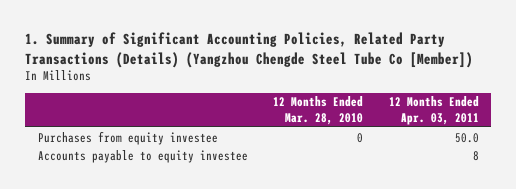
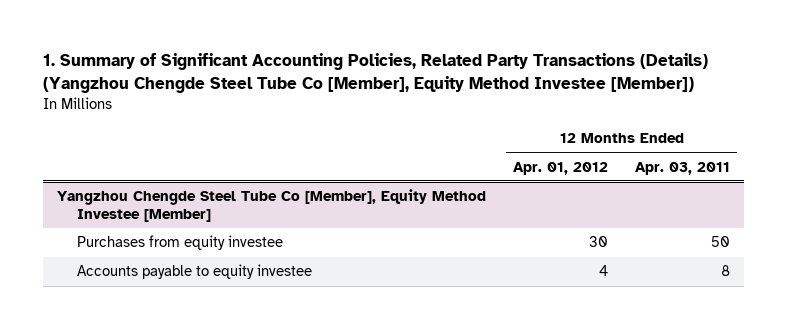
[25,32,474,68] 1. Summary of Significant Accounting Policies, Related Party Transactions (Details) (Yangzhou Chengde Steel Tube Co [Member]) -> [43,53,709,93] 1. Summary of Significant Accounting Policies, Related Party Transactions (Details) (Yangzhou Chengde Steel Tube Co [Member], Equity Method Investee [Member])
[273,96,364,125] 12 Months Ended Mar. 28, 2010 -> none
none -> [513,161,609,175] Apr. 01, 2012
none -> [56,189,486,223] Yangzhou Chengde Steel Tube Co [Member], Equity Method Investee [Member]
[454,132,479,143] 50.0 -> [711,236,731,248] 50

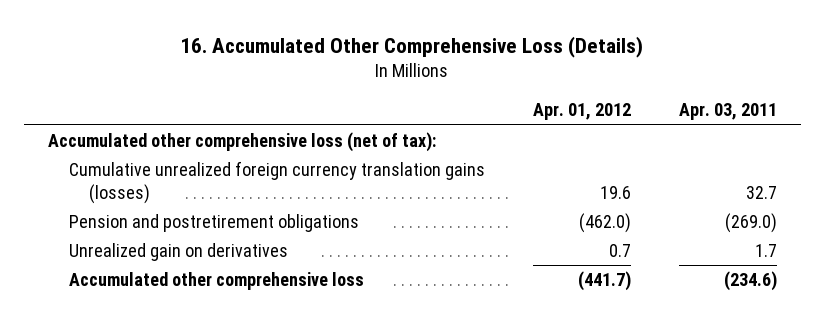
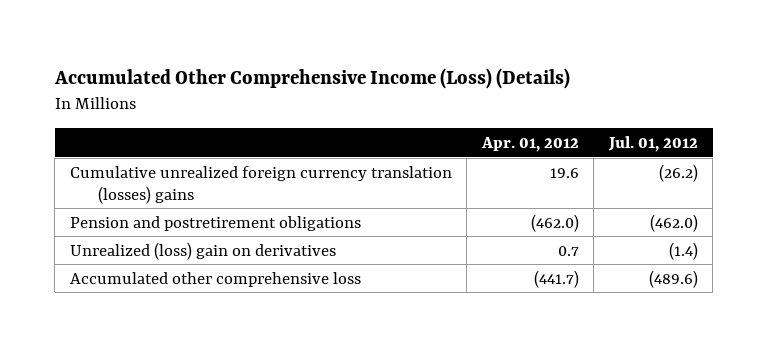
[180,35,644,58] 16. Accumulated Other Comprehensive Loss (Details) -> [53,67,570,89] Accumulated Other Comprehensive Income (Loss) (Details)
[678,103,777,121] Apr. 03, 2011 -> none
none -> [607,135,698,152] Jul. 01, 2012
[48,132,437,153] Accumulated other comprehensive loss (net of tax): -> none
[68,161,485,204] Cumulative unrealized foreign currency translation gains (losses) -> [69,165,452,204] Cumulative unrealized foreign currency translation (losses) gains
[68,243,288,262] Unrealized gain on derivatives -> [69,241,336,260] Unrealized (loss) gain on derivatives

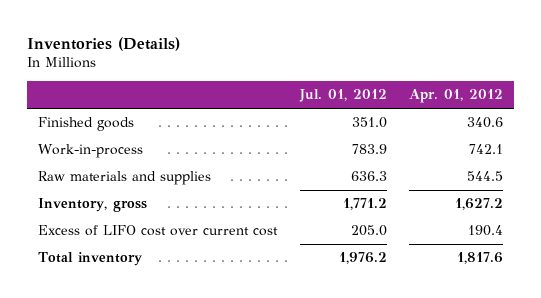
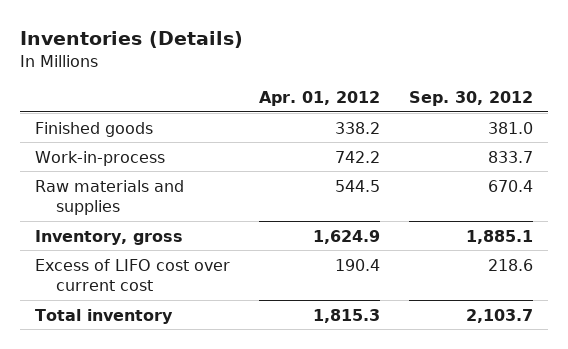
[298,89,387,103] Jul. 01, 2012 -> none
none -> [409,91,534,107] Sep. 30, 2012
[467,117,504,129] 340.6 -> [334,121,380,134] 338.2
[469,144,504,155] 742.1 -> [334,150,380,163] 742.2
[455,198,504,211] 1,627.2 -> [312,229,380,244] 1,624.9
[457,252,504,265] 1,817.6 -> [312,308,380,323] 1,815.3

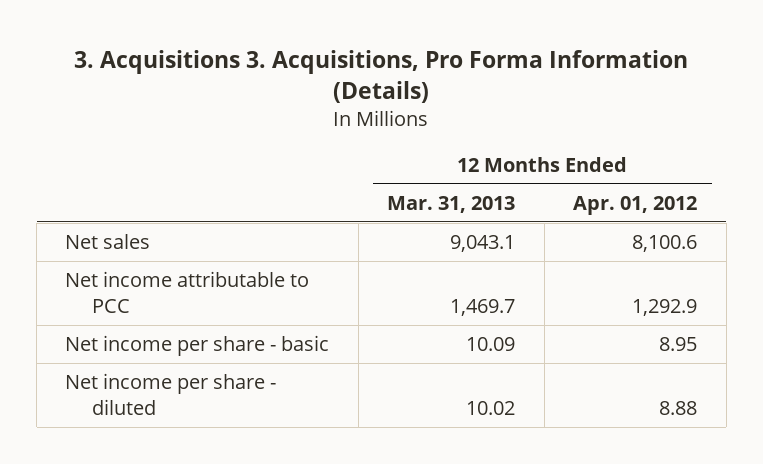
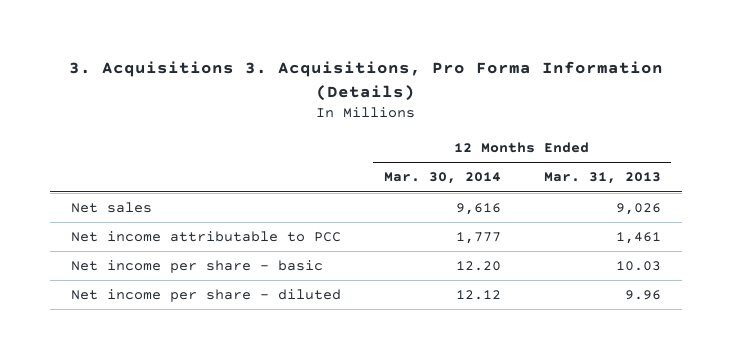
[573,195,698,215] Apr. 01, 2012 -> none
none -> [383,172,501,185] Mar. 30, 2014
[450,235,516,253] 9,043.1 -> [615,203,661,216] 9,026
[450,298,516,316] 1,469.7 -> [615,232,661,245] 1,461
[466,337,516,352] 10.09 -> [615,261,661,272] 10.03
[466,400,516,415] 10.02 -> [624,290,661,301] 9.96

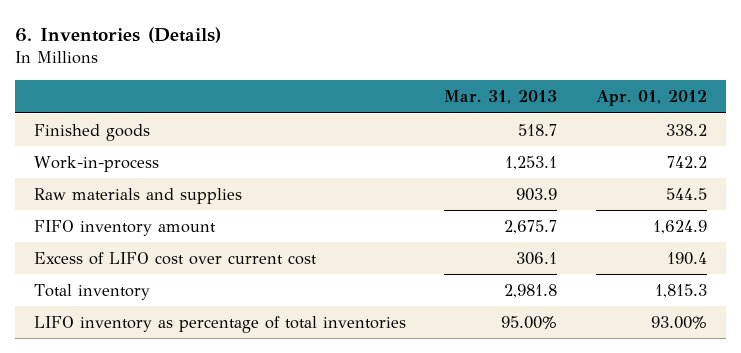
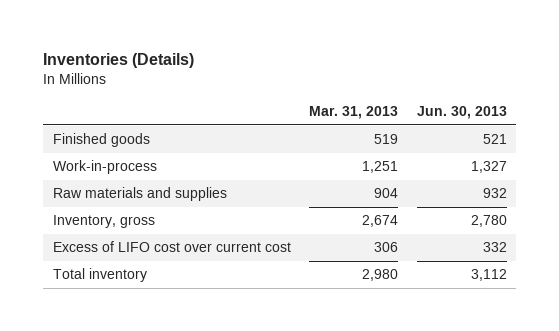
[14,26,221,43] 6. Inventories (Details) -> [43,53,195,69] Inventories (Details)
[595,90,707,107] Apr. 01, 2012 -> none
none -> [416,106,507,120] Jun. 30, 2013
[34,219,217,236] FIFO inventory amount -> none
[34,315,407,333] LIFO inventory as percentage of total inventories -> none
[518,123,558,136] 518.7 -> [374,134,399,145] 519
[505,155,558,170] 1,253.1 -> [362,161,399,174] 1,251
[516,187,558,201] 903.9 -> [374,188,399,199] 904
none -> [52,215,155,229] Inventory, gross
[516,251,558,265] 306.1 -> [374,242,399,253] 306
[504,283,558,298] 2,981.8 -> [362,269,399,282] 2,980

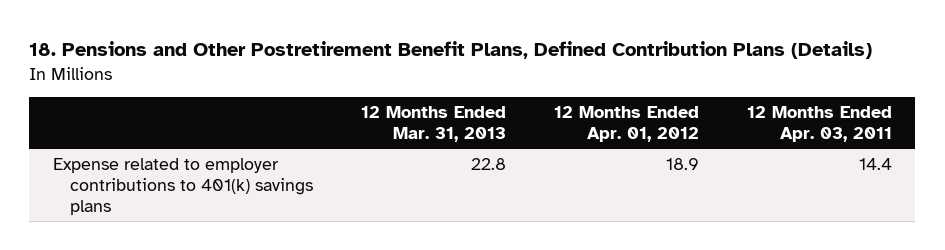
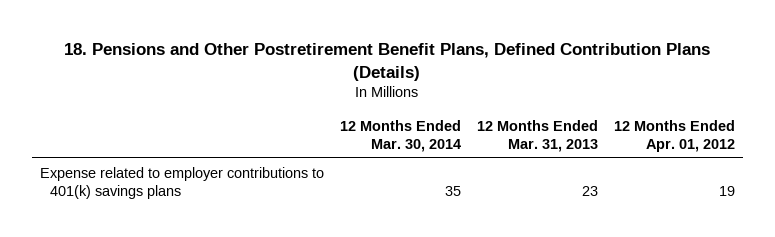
[746,105,892,143] 12 Months Ended Apr. 03, 2011 -> none
none -> [339,119,461,153] 12 Months Ended Mar. 30, 2014
[470,157,506,170] 22.8 -> [581,185,598,196] 23
[665,157,699,170] 18.9 -> [719,185,736,196] 19

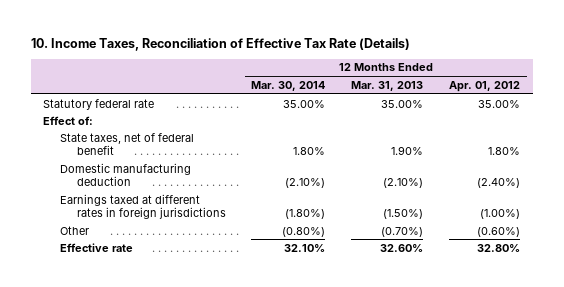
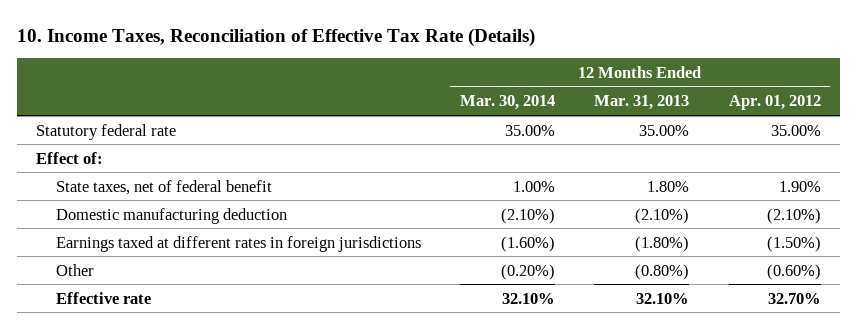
[293,147,326,156] 1.80% -> [512,180,555,192] 1.00%
[391,146,424,156] 1.90% -> [647,180,690,192] 1.80%
[488,147,521,156] 1.80% -> [778,180,821,192] 1.90%
[477,178,521,189] (2.40%) -> [766,207,821,224] (2.10%)
[285,209,326,220] (1.80%) -> [500,235,555,252] (1.60%)
[383,209,424,220] (1.50%) -> [635,235,690,252] (1.80%)
[480,209,521,220] (1.00%) -> [766,235,821,252] (1.50%)
[282,226,326,237] (0.80%) -> [500,263,555,280] (0.20%)
[381,226,424,237] (0.70%) -> [635,263,690,280] (0.80%)
[380,243,424,252] 32.60% -> [636,292,690,304] 32.10%
[477,243,521,252] 32.80% -> [767,292,821,304] 32.70%

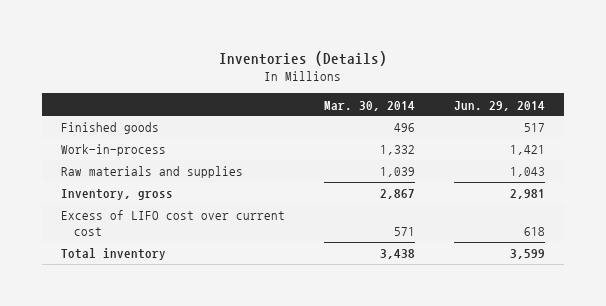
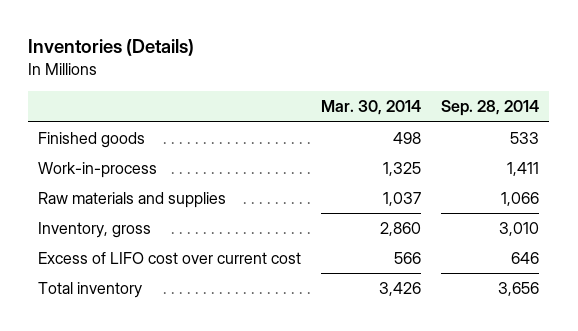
[453,100,545,111] Jun. 29, 2014 -> none
none -> [441,100,540,117] Sep. 28, 2014
[394,123,416,133] 496 -> [393,132,422,145] 498
[380,145,416,156] 1,332 -> [383,162,422,177] 1,325
[380,167,416,178] 1,039 -> [383,192,422,207] 1,037
[380,189,416,200] 2,867 -> [380,222,422,237] 2,860
[394,227,416,237] 571 -> [394,252,422,265] 566
[380,249,416,260] 3,438 -> [379,282,422,297] 3,426

